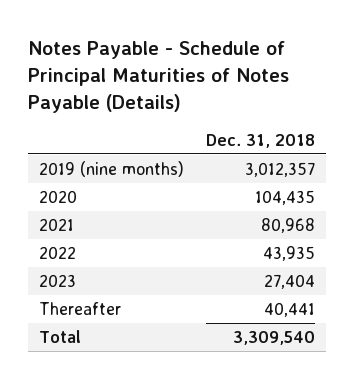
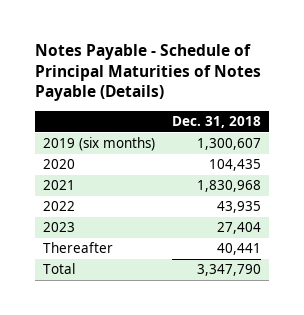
[38,160,184,177] 2019 (nine months) -> [43,137,156,152] 2019 (six months)
[245,161,316,177] 3,012,357 -> [196,138,261,151] 1,300,607
[261,217,316,233] 80,968 -> [196,180,261,193] 1,830,968
[233,330,316,345] 3,309,540 -> [196,264,261,277] 3,347,790

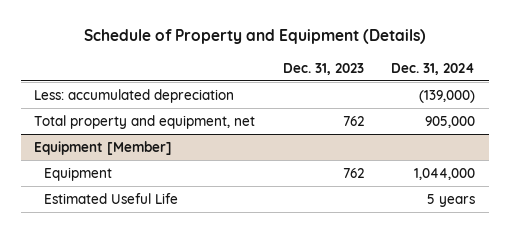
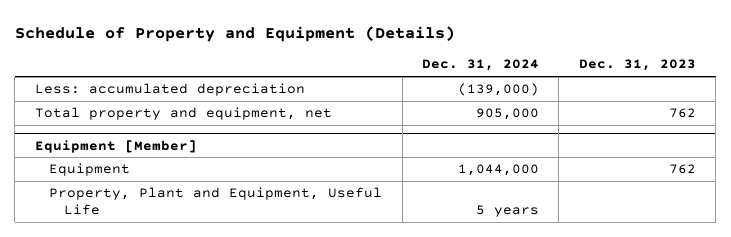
[44,192,179,204] Estimated Useful Life -> [49,187,383,216] Property, Plant and Equipment, Useful Life

